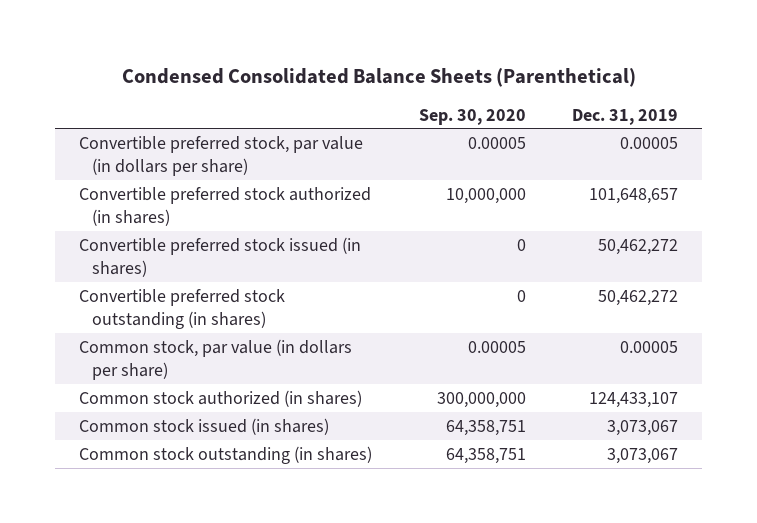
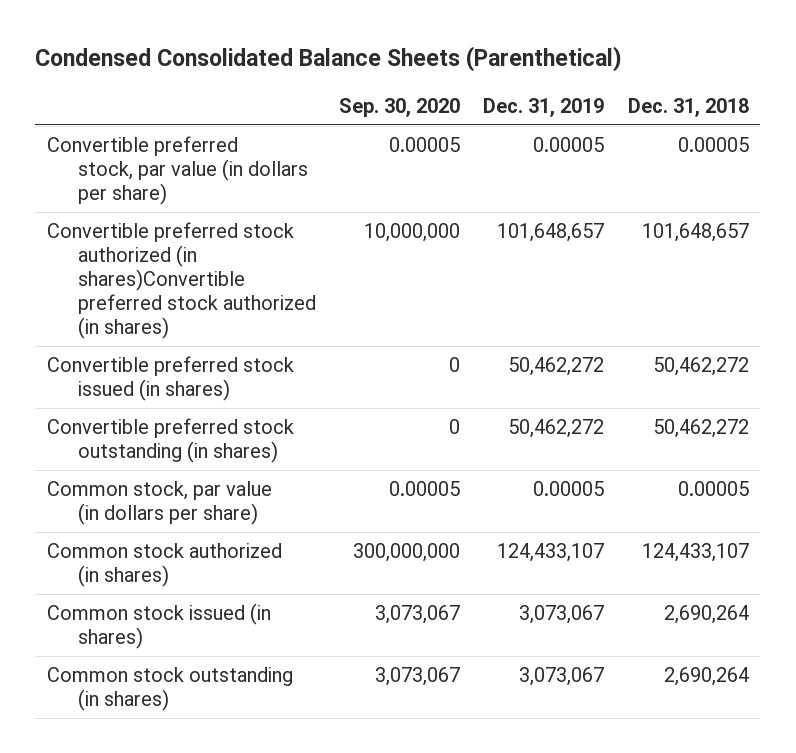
none -> [627,97,749,117] Dec. 31, 2018
[78,186,371,226] Convertible preferred stock authorized (in shares) -> [47,222,317,339] Convertible preferred stock authorized (in shares)Convertible preferred stock authorized (in shares)
[445,419,526,436] 64,358,751 -> [375,605,461,625] 3,073,067
[445,447,526,464] 64,358,751 -> [375,667,461,687] 3,073,067

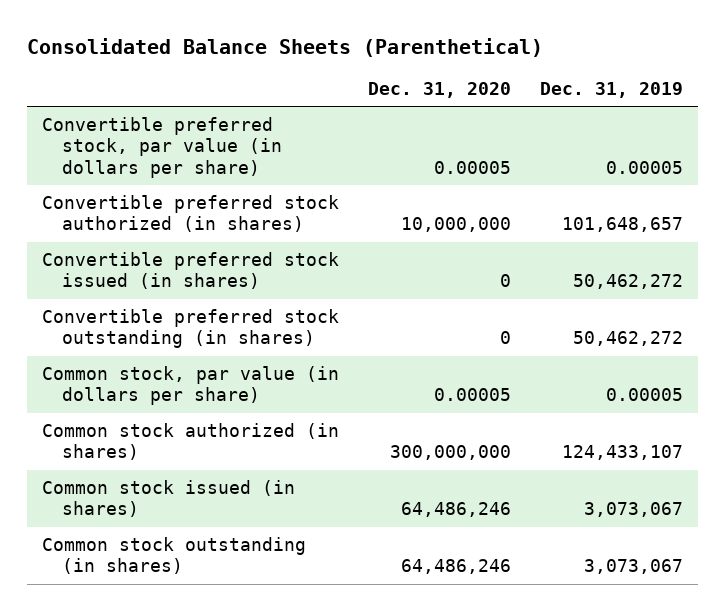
[35,46,623,73] Condensed Consolidated Balance Sheets (Parenthetical) -> [27,38,544,58] Consolidated Balance Sheets (Parenthetical)
[339,97,461,117] Sep. 30, 2020 -> none
[627,97,749,117] Dec. 31, 2018 -> none
none -> [368,82,512,99] Dec. 31, 2020
[47,222,317,339] Convertible preferred stock authorized (in shares)Convertible preferred stock authorized (in shares) -> [41,194,339,233] Convertible preferred stock authorized (in shares)

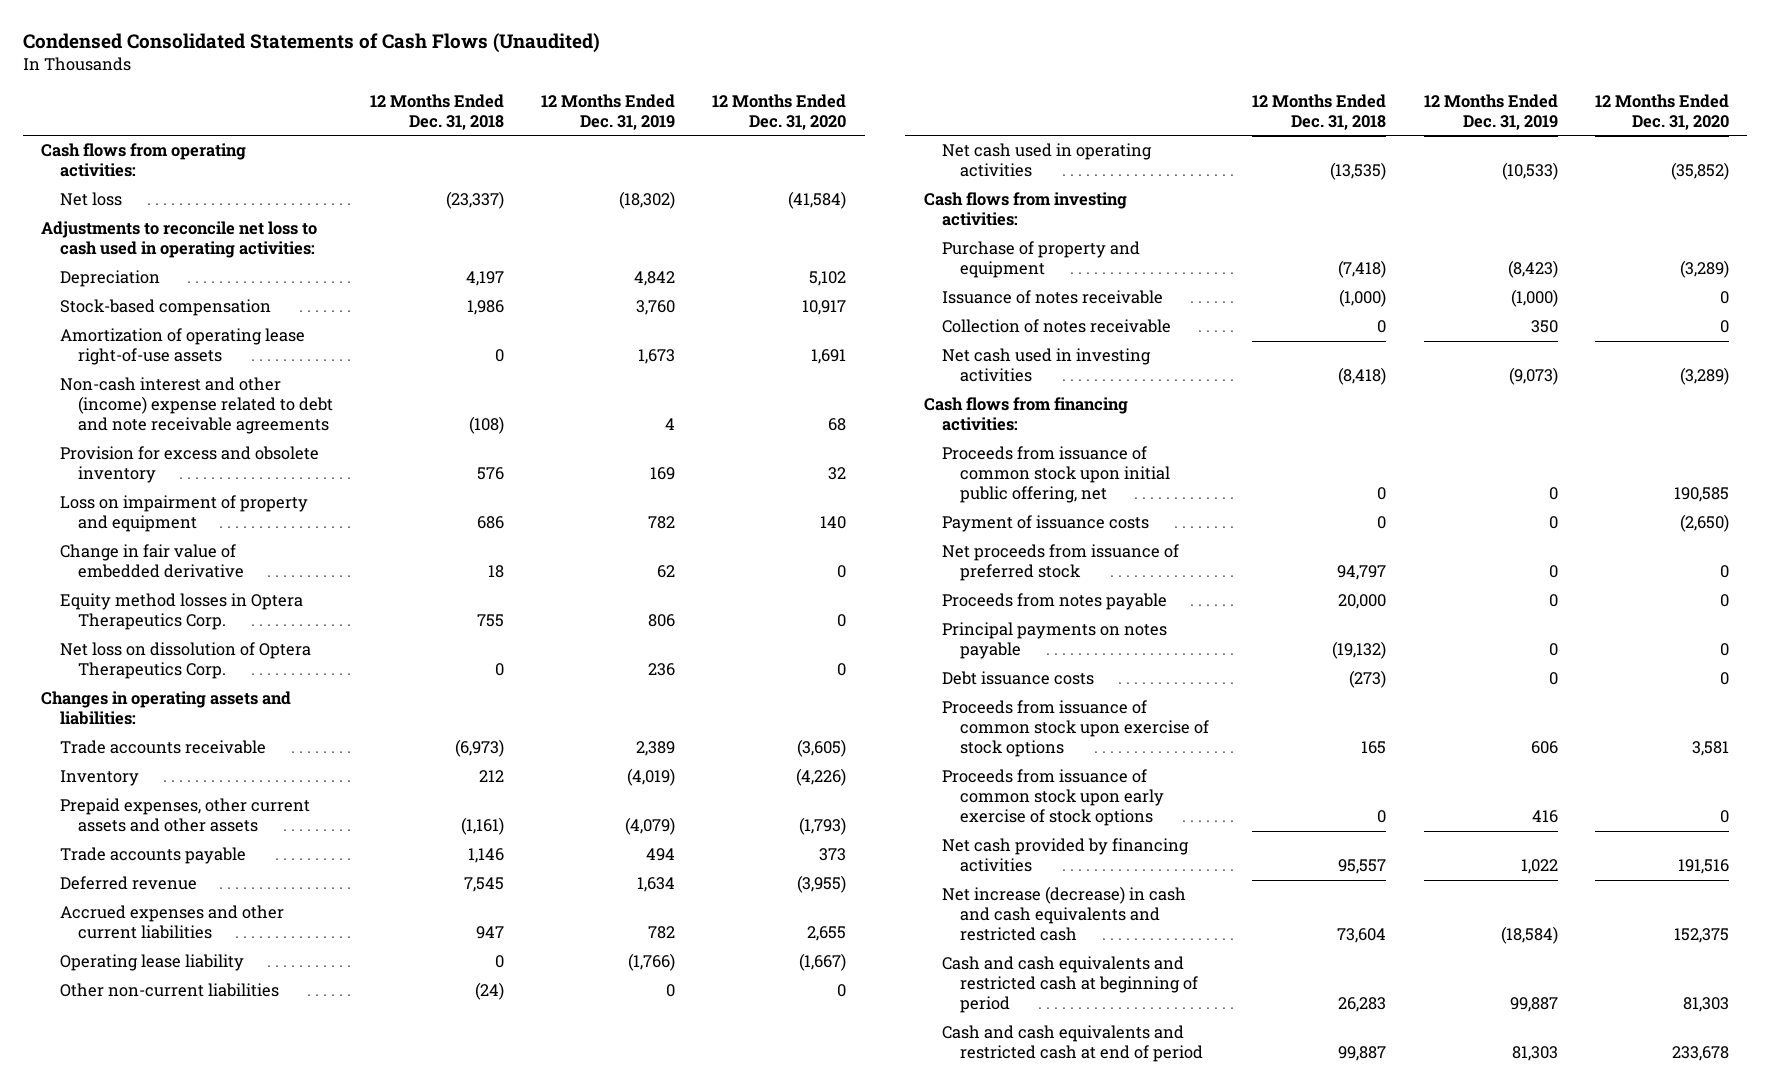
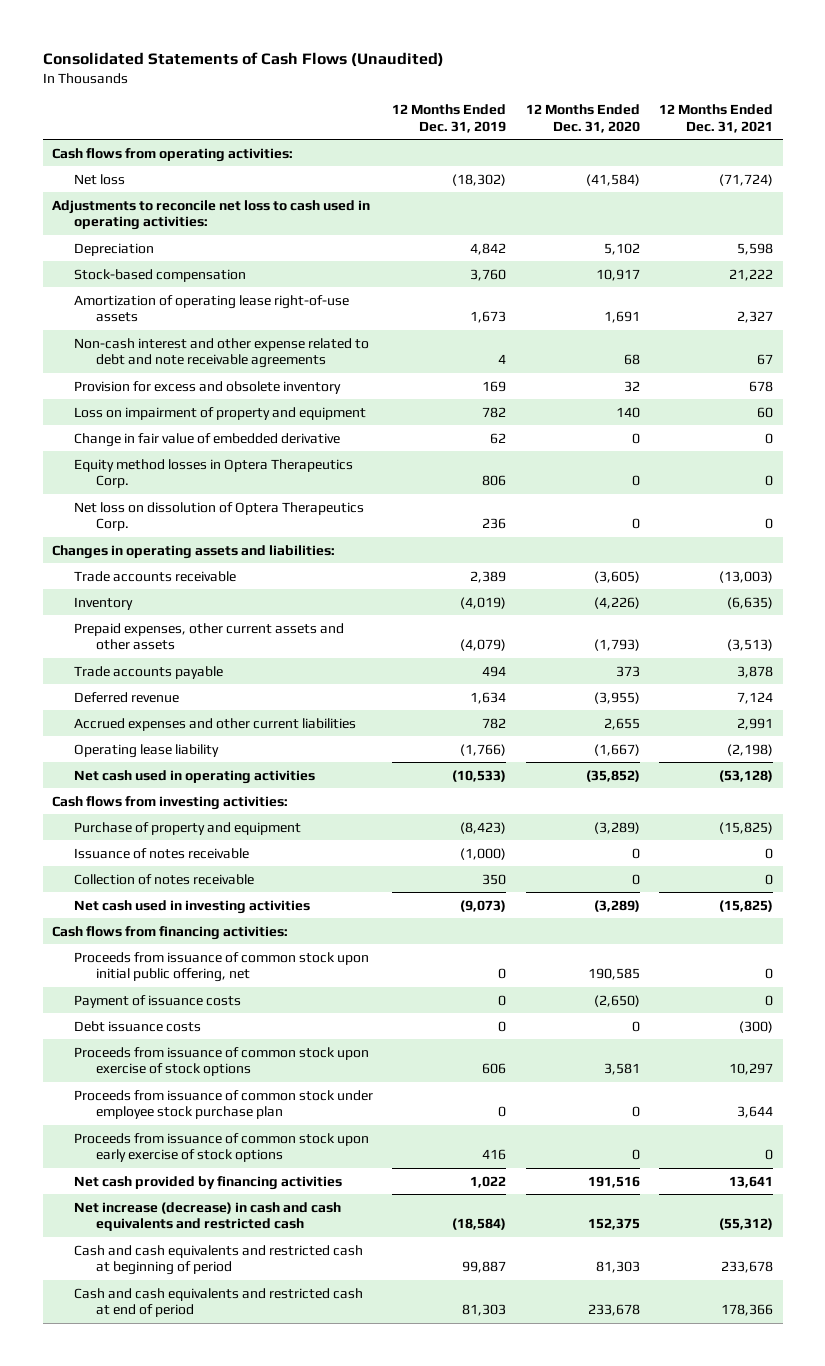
[22,33,600,54] Condensed Consolidated Statements of Cash Flows (Unaudited) -> [42,52,444,68] Consolidated Statements of Cash Flows (Unaudited)
[369,93,504,130] 12 Months Ended Dec. 31, 2018 -> none
none -> [659,104,774,133] 12 Months Ended Dec. 31, 2021
[59,377,333,435] Non-cash interest and other (income) expense related to debt and note receivable agreements -> [74,337,370,369] Non-cash interest and other expense related to debt and note receivable agreements
[59,983,279,998] Other non-current liabilities -> none
[942,544,1180,582] Net proceeds from issuance of preferred stock -> none
[942,593,1168,611] Proceeds from notes payable -> none
[942,622,1168,660] Principal payments on notes payable -> none
none -> [74,1089,374,1120] Proceeds from issuance of common stock under employee stock purchase plan

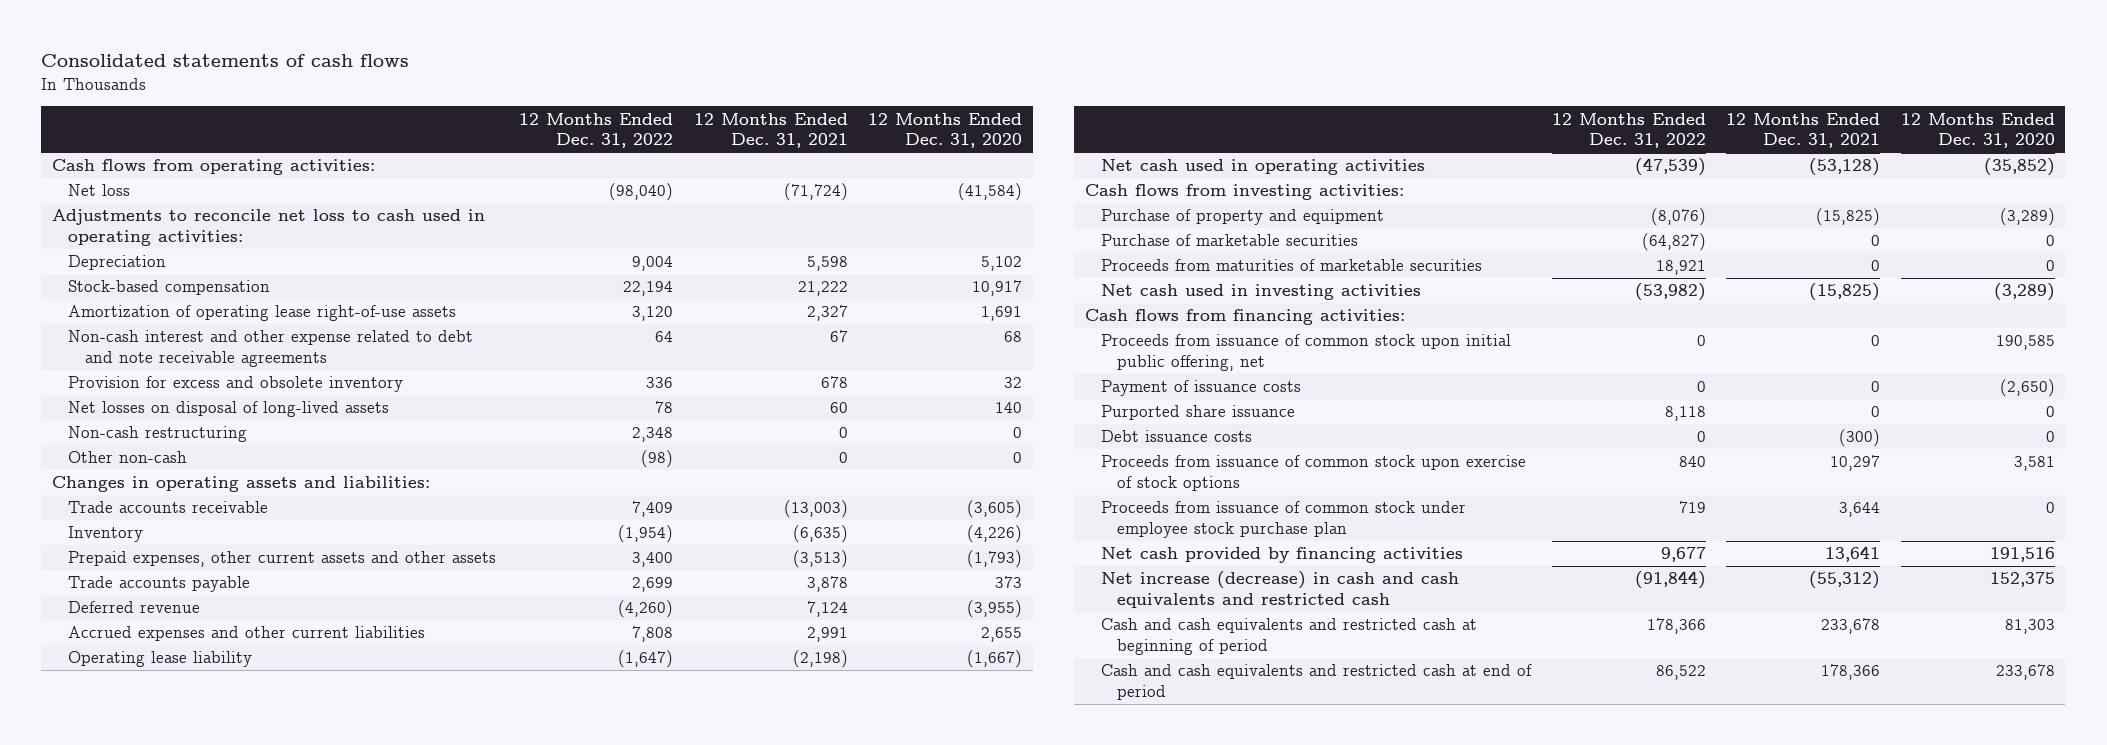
[42,52,444,68] Consolidated Statements of Cash Flows (Unaudited) -> [41,54,410,68] Consolidated statements of cash flows
[392,104,507,133] 12 Months Ended Dec. 31, 2019 -> none
none -> [518,112,673,149] 12 Months Ended Dec. 31, 2022
[74,432,341,447] Change in fair value of embedded derivative -> none
[74,458,354,489] Equity method losses in Optera Therapeutics Corp. -> none
[74,501,365,532] Net loss on dissolution of Optera Therapeutics Corp. -> none
[74,406,367,420] Loss on impairment of property and equipment -> [68,401,390,418] Net losses on disposal of long-lived assets
none -> [68,426,248,443] Non-cash restructuring
none -> [68,451,188,464] Other non-cash
[74,847,250,859] Issuance of notes receivable -> none
[74,873,255,885] Collection of notes receivable -> none
none -> [1100,234,1358,247] Purchase of marketable securities
none -> [1100,259,1482,272] Proceeds from maturities of marketable securities
none -> [1100,405,1295,421] Purported share issuance
[74,1132,370,1163] Proceeds from issuance of common stock upon early exercise of stock options -> none

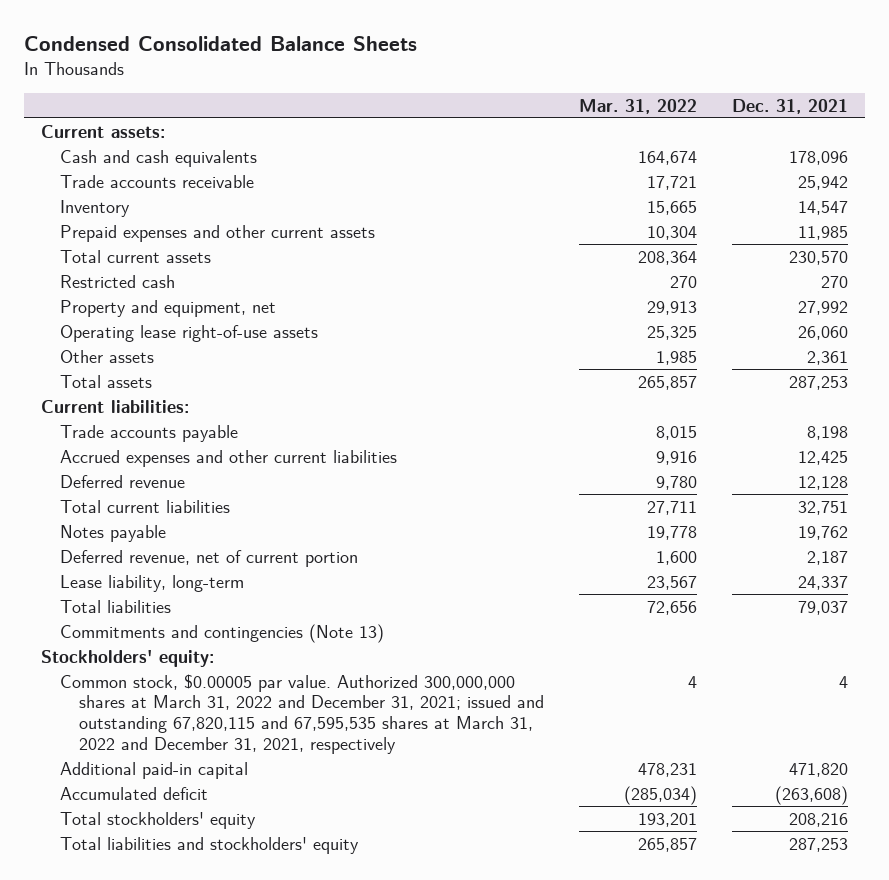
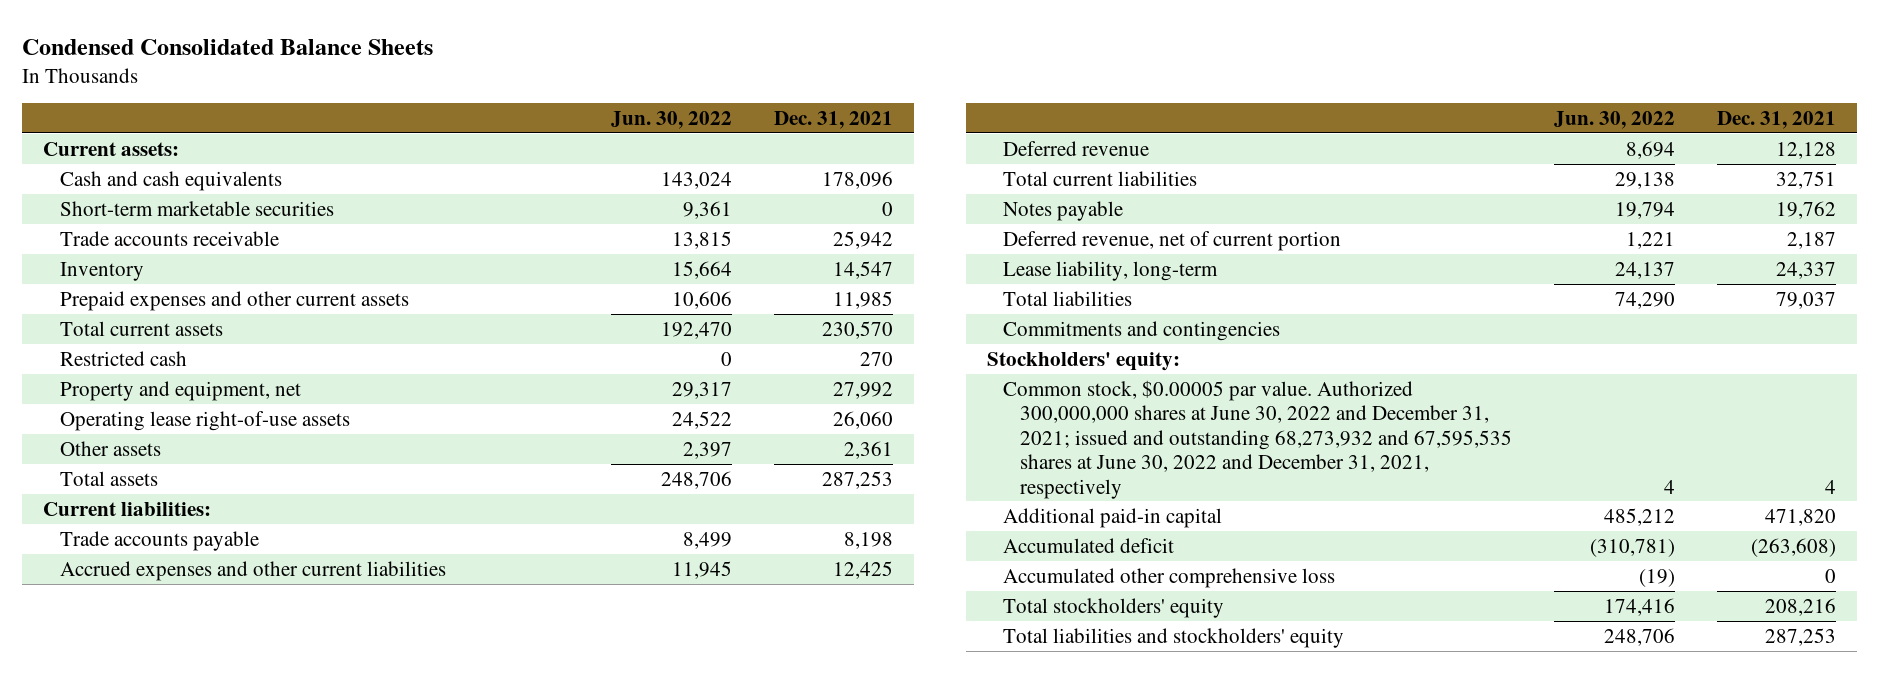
[578,98,697,114] Mar. 31, 2022 -> none
none -> [610,111,732,130] Jun. 30, 2022
none -> [60,200,335,216] Short-term marketable securities
[59,623,384,643] Commitments and contingencies (Note 13) -> [1003,320,1281,341] Commitments and contingencies
[59,673,544,754] Common stock, $0.00005 par value. Authorized 300,000,000 shares at March 31, 2022 and December 31, 2021; issued and outstanding 67,820,115 and 67,595,535 shares at March 31, 2022 and December 31, 2021, respectively -> [1003,379,1513,499] Common stock, $0.00005 par value. Authorized 300,000,000 shares at June 30, 2022 and December 31, 2021; issued and outstanding 68,273,932 and 67,595,535 shares at June 30, 2022 and December 31, 2021, respectively
none -> [1003,567,1336,588] Accumulated other comprehensive loss

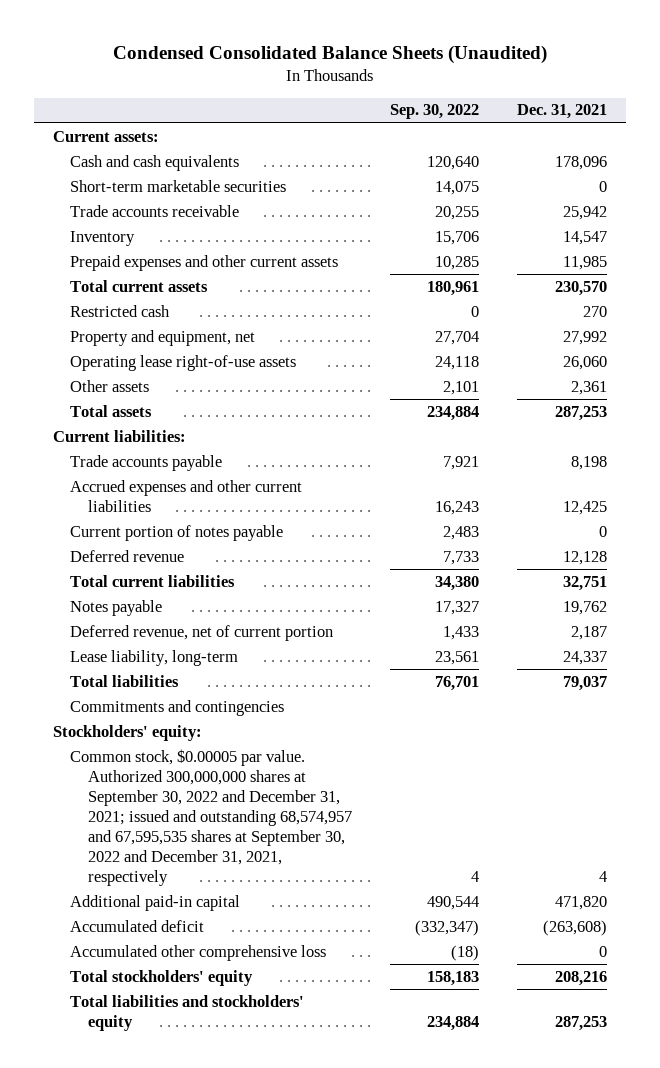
[22,38,434,55] Condensed Consolidated Balance Sheets -> [112,45,547,65] Condensed Consolidated Balance Sheets (Unaudited)
[610,111,732,130] Jun. 30, 2022 -> none
none -> [389,104,479,120] Sep. 30, 2022
none -> [70,524,284,541] Current portion of notes payable
[1003,379,1513,499] Common stock, $0.00005 par value. Authorized 300,000,000 shares at June 30, 2022 and December 31, 2021; issued and outstanding 68,273,932 and 67,595,535 shares at June 30, 2022 and December 31, 2021, respectively -> [70,748,352,887] Common stock, $0.00005 par value. Authorized 300,000,000 shares at September 30, 2022 and December 31, 2021; issued and outstanding 68,574,957 and 67,595,535 shares at September 30, 2022 and December 31, 2021, respectively

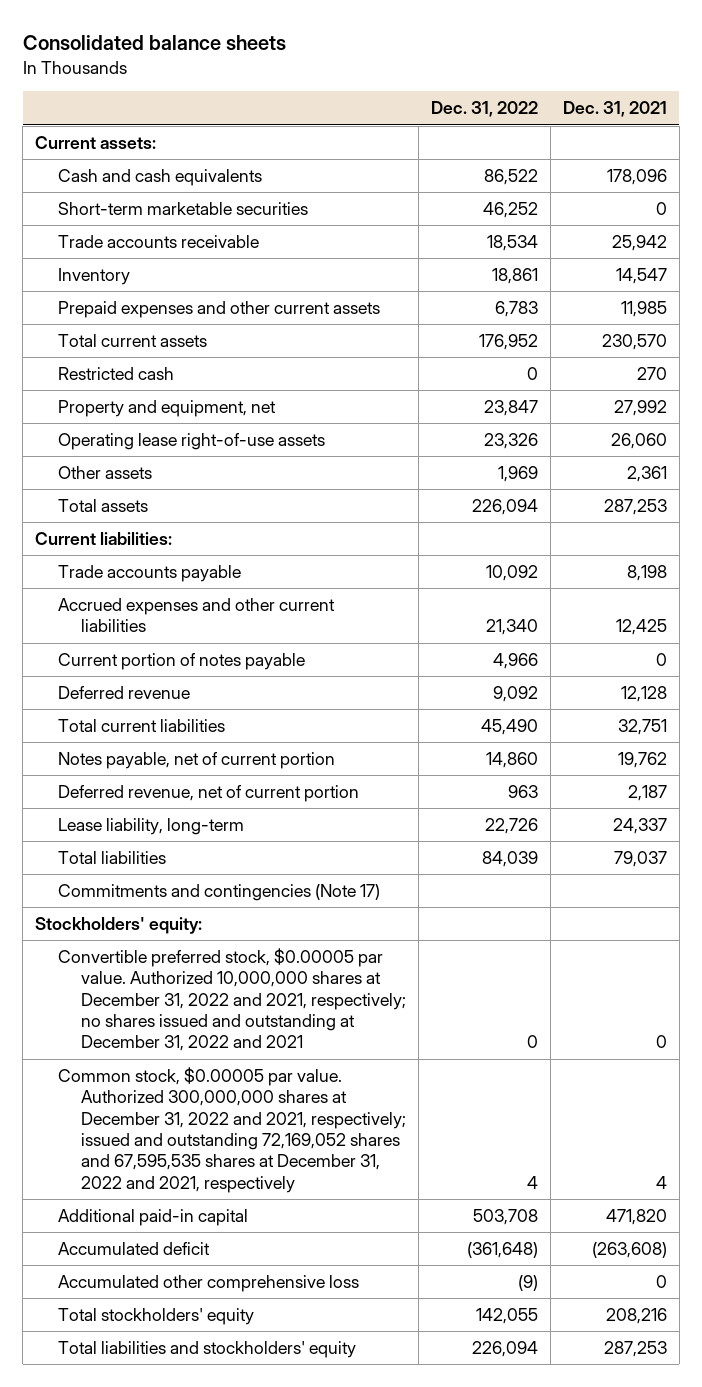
[112,45,547,65] Condensed Consolidated Balance Sheets (Unaudited) -> [22,35,286,51] Consolidated balance sheets
[389,104,479,120] Sep. 30, 2022 -> none
none -> [431,101,539,118] Dec. 31, 2022
[70,599,163,616] Notes payable -> [58,752,336,770] Notes payable, net of current portion
[70,699,285,716] Commitments and contingencies -> [58,884,381,902] Commitments and contingencies (Note 17)
none -> [58,948,407,1052] Convertible preferred stock, $0.00005 par value. Authorized 10,000,000 shares at December 31, 2022 and 2021, respectively; no shares issued and outstanding at December 31, 2022 and 2021
[70,748,352,887] Common stock, $0.00005 par value. Authorized 300,000,000 shares at September 30, 2022 and December 31, 2021; issued and outstanding 68,574,957 and 67,595,535 shares at September 30, 2022 and December 31, 2021, respectively -> [58,1067,407,1193] Common stock, $0.00005 par value. Authorized 300,000,000 shares at December 31, 2022 and 2021, respectively; issued and outstanding 72,169,052 shares and 67,595,535 shares at December 31, 2022 and 2021, respectively

